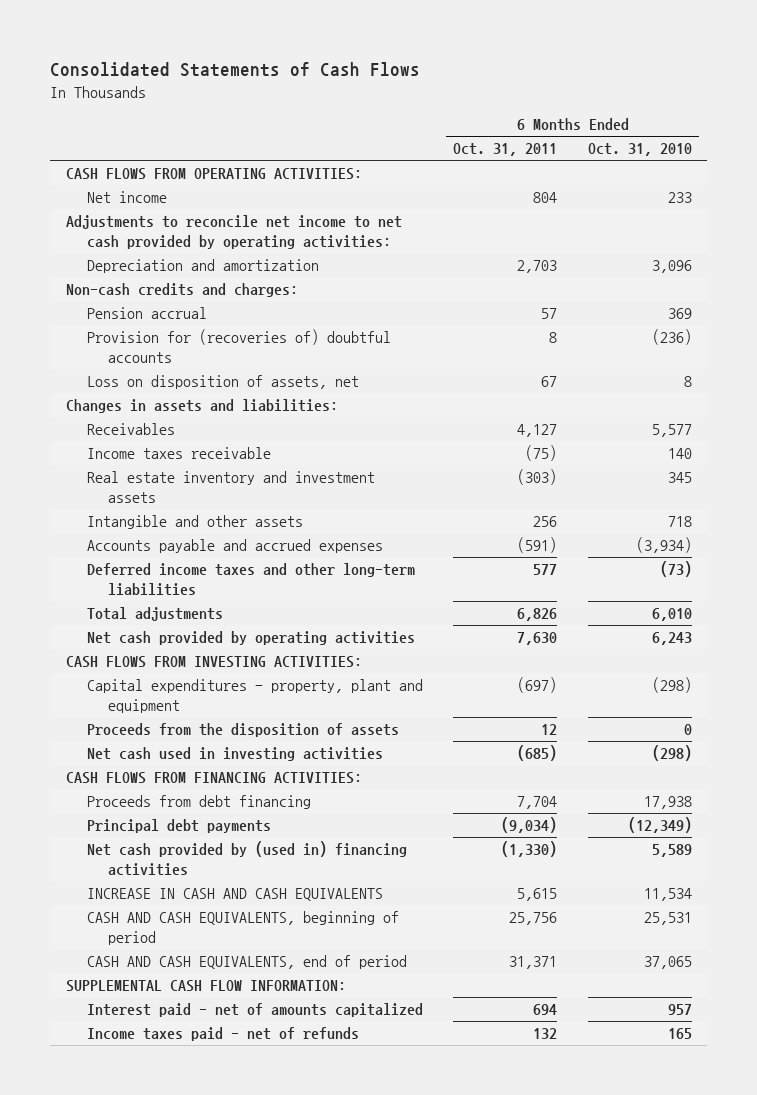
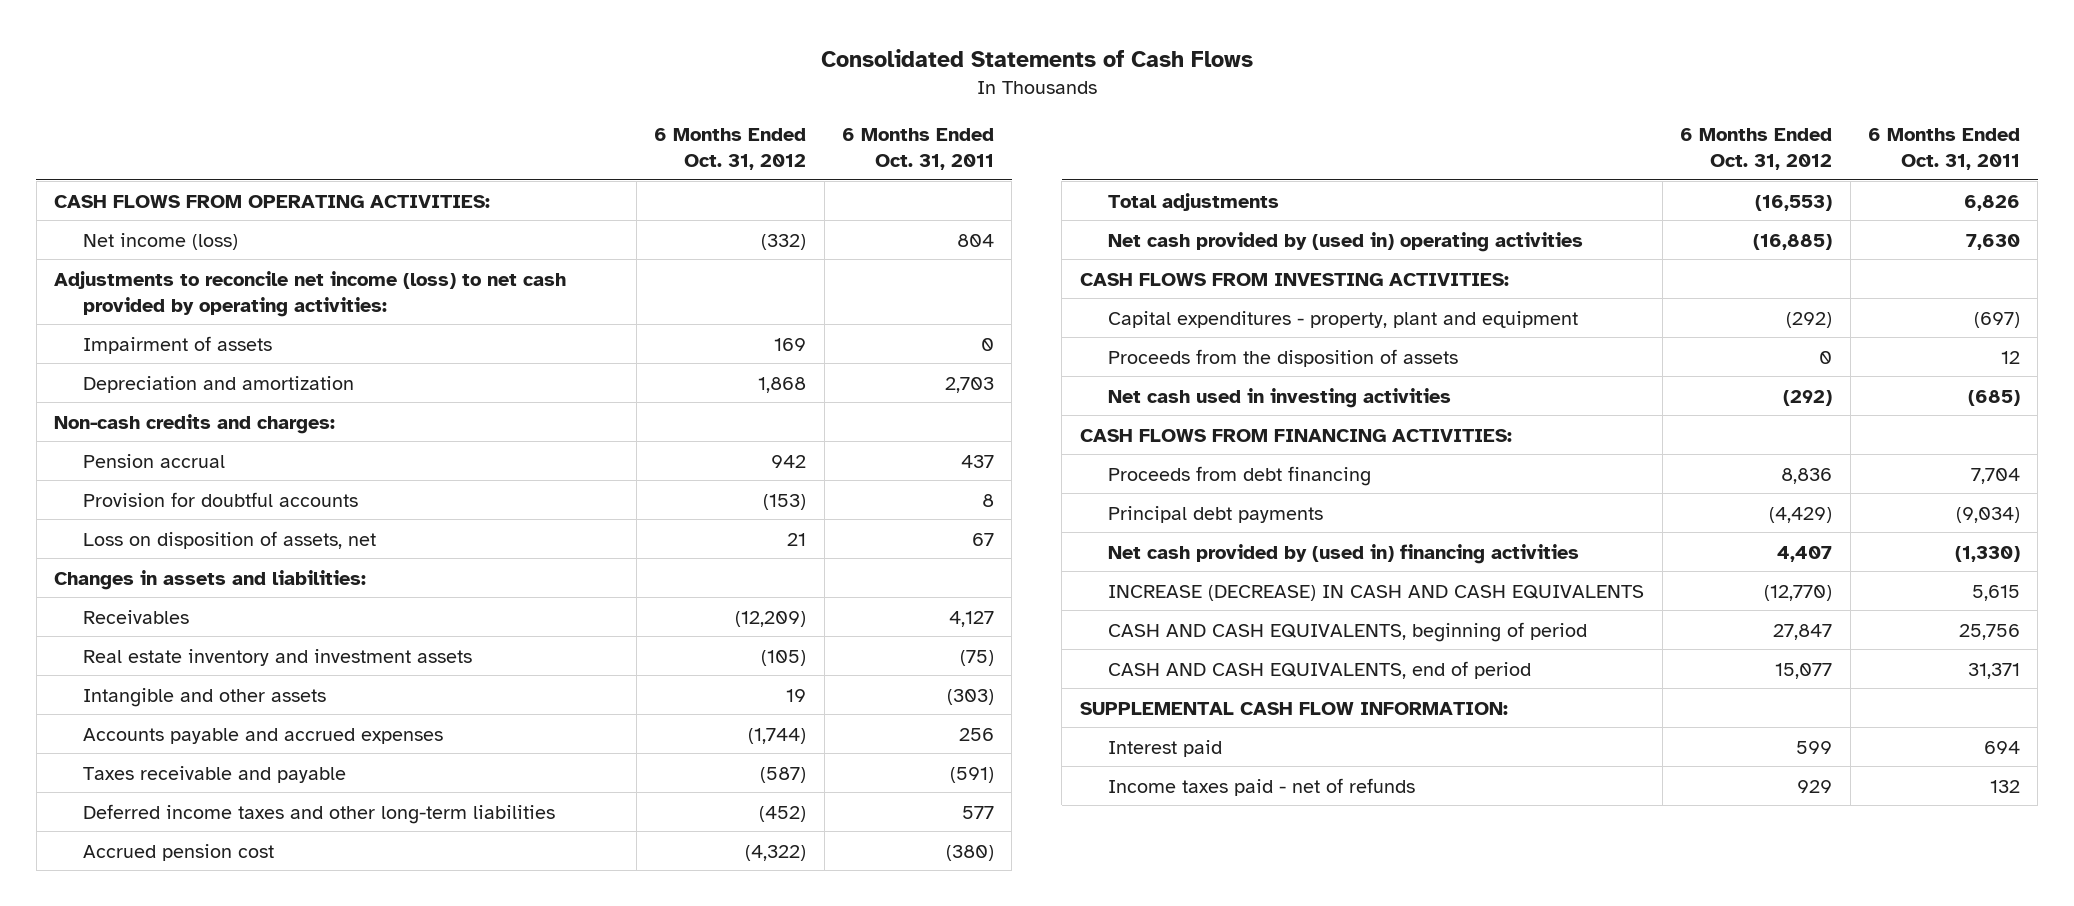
[587,143,692,157] Oct. 31, 2010 -> none
none -> [654,127,807,170] 6 Months Ended Oct. 31, 2012
[86,191,167,204] Net income -> [82,232,238,250] Net income (loss)
[65,215,402,249] Adjustments to reconcile net income to net cash provided by operating activities: -> [53,270,566,317] Adjustments to reconcile net income (loss) to net cash provided by operating activities:
none -> [82,335,272,354] Impairment of assets
[541,308,558,320] 57 -> [960,454,994,468] 437
[86,329,391,363] Provision for (recoveries of) doubtful accounts -> [82,491,358,507] Provision for doubtful accounts
[86,447,271,460] Income taxes receivable -> none
[517,469,558,486] (303) -> [959,649,994,666] (75)
[533,516,558,528] 256 -> [946,688,994,705] (303)
[517,537,558,554] (591) -> [958,727,994,741] 256
none -> [82,765,346,783] Taxes receivable and payable
none -> [82,843,274,861] Accrued pension cost
[86,631,415,646] Net cash provided by operating activities -> [1108,231,1584,252] Net cash provided by (used in) operating activities
[86,888,383,902] INCREASE IN CASH AND CASH EQUIVALENTS -> [1108,584,1645,601] INCREASE (DECREASE) IN CASH AND CASH EQUIVALENTS
[86,1003,423,1018] Interest paid - net of amounts capitalized -> [1108,739,1223,757] Interest paid

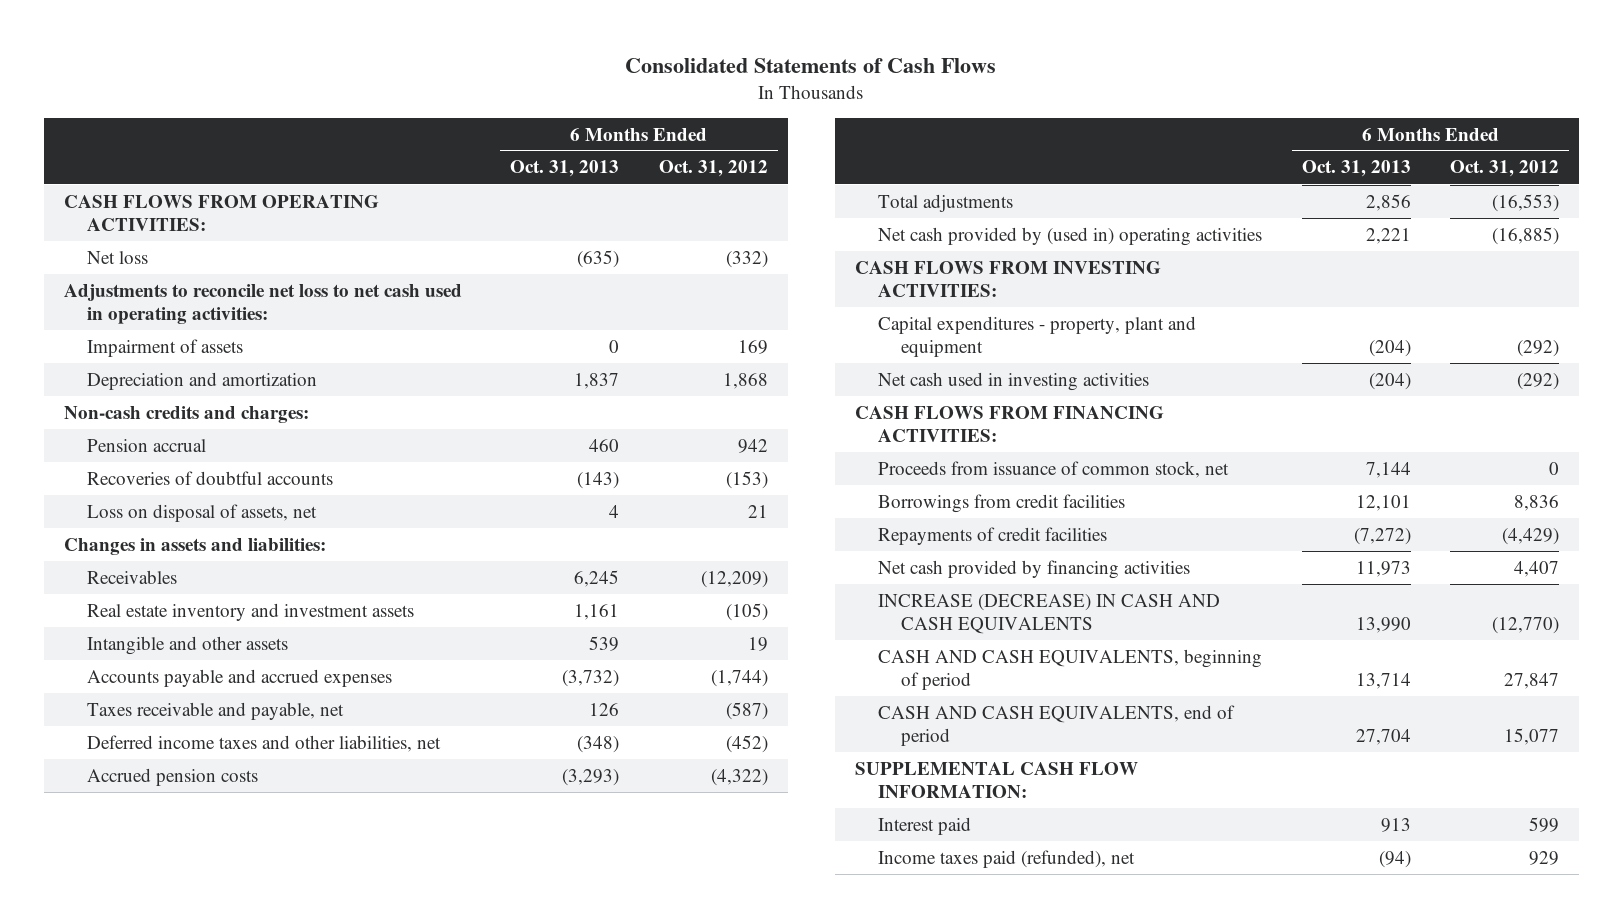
[841,127,994,170] 6 Months Ended Oct. 31, 2011 -> none
none -> [510,160,620,178] Oct. 31, 2013
[82,232,238,250] Net income (loss) -> [86,250,148,264] Net loss
[53,270,566,317] Adjustments to reconcile net income (loss) to net cash provided by operating activities: -> [63,283,462,324] Adjustments to reconcile net loss to net cash used in operating activities:
[82,491,358,507] Provision for doubtful accounts -> [86,470,333,485] Recoveries of doubtful accounts
[82,530,376,549] Loss on disposition of assets, net -> [86,503,317,522] Loss on disposal of assets, net
[82,765,346,783] Taxes receivable and payable -> [86,701,344,720] Taxes receivable and payable, net
[82,803,555,824] Deferred income taxes and other long-term liabilities -> [86,734,441,752] Deferred income taxes and other liabilities, net
[82,843,274,861] Accrued pension cost -> [86,767,258,786] Accrued pension costs
[1108,348,1459,367] Proceeds from the disposition of assets -> none
none -> [878,460,1230,478] Proceeds from issuance of common stock, net
[1108,465,1372,486] Proceeds from debt financing -> [878,493,1126,513] Borrowings from credit facilities
[1108,505,1324,523] Principal debt payments -> [878,526,1108,545] Repayments of credit facilities
[1108,543,1580,564] Net cash provided by (used in) financing activities -> [878,559,1191,579] Net cash provided by financing activities
[1108,777,1416,796] Income taxes paid - net of refunds -> [878,849,1136,868] Income taxes paid (refunded), net

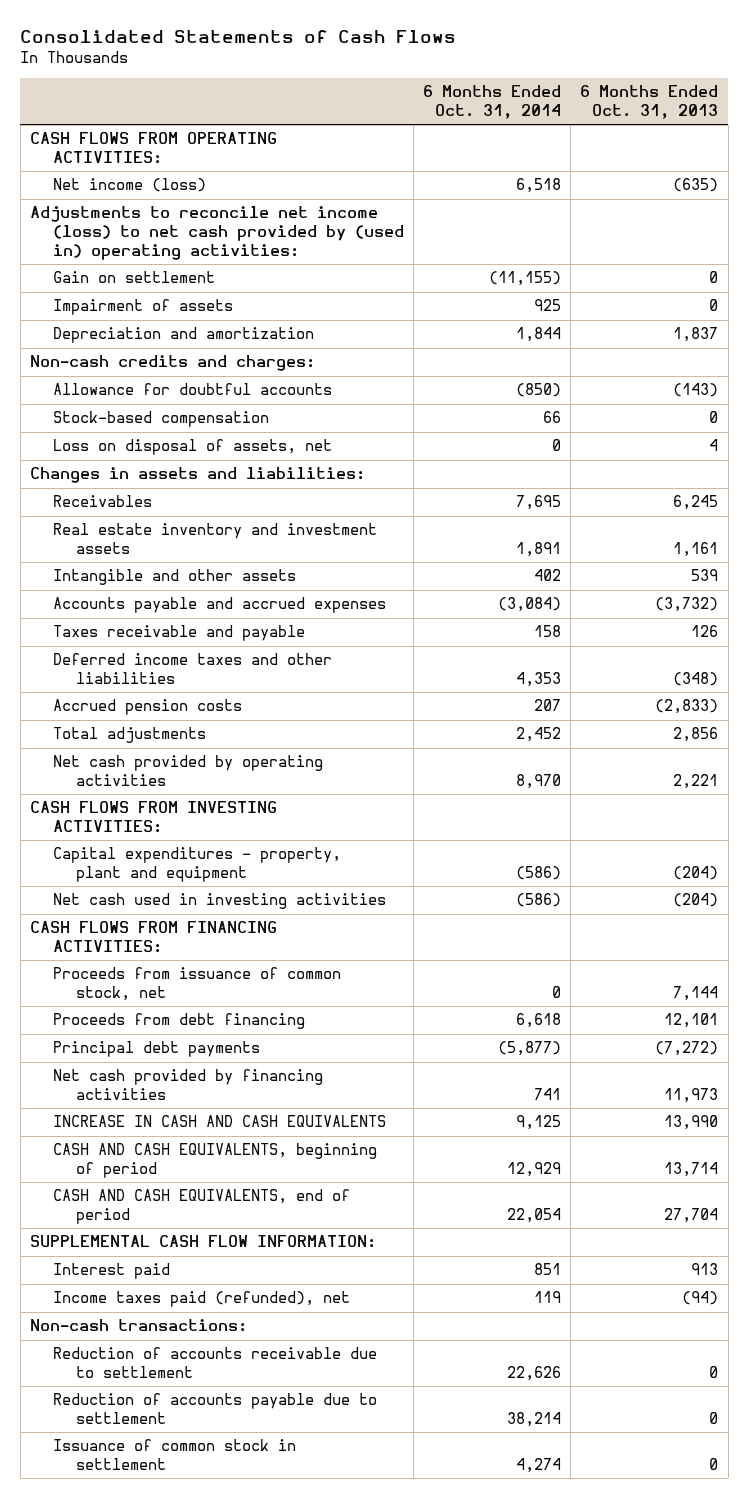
[658,160,768,178] Oct. 31, 2012 -> none
none -> [423,85,562,119] 6 Months Ended Oct. 31, 2014
[86,250,148,264] Net loss -> [52,178,206,193] Net income (loss)
[63,283,462,324] Adjustments to reconcile net loss to net cash used in operating activities: -> [29,206,404,261] Adjustments to reconcile net income (loss) to net cash provided by (used in) operating activities:
none -> [52,271,215,284] Gain on settlement
[86,438,206,452] Pension accrual -> none
[86,470,333,485] Recoveries of doubtful accounts -> [52,383,332,396] Allowance for doubtful accounts
none -> [52,411,269,428] Stock-based compensation
[86,701,344,720] Taxes receivable and payable, net -> [52,625,305,642] Taxes receivable and payable
[86,734,441,752] Deferred income taxes and other liabilities, net -> [52,653,332,685] Deferred income taxes and other liabilities
[562,768,620,786] (3,293) -> [655,699,719,715] (2,833)
[878,226,1263,246] Net cash provided by (used in) operating activities -> [52,755,323,787] Net cash provided by operating activities
[878,493,1126,513] Borrowings from credit facilities -> [52,1013,305,1030] Proceeds from debt financing
[878,526,1108,545] Repayments of credit facilities -> [52,1041,260,1058] Principal debt payments
[878,593,1221,634] INCREASE (DECREASE) IN CASH AND CASH EQUIVALENTS -> [52,1115,386,1128] INCREASE IN CASH AND CASH EQUIVALENTS
none -> [29,1319,247,1333] Non-cash transactions:
none -> [52,1347,377,1379] Reduction of accounts receivable due to settlement
none -> [52,1393,377,1425] Reduction of accounts payable due to settlement
none -> [52,1439,296,1471] Issuance of common stock in settlement

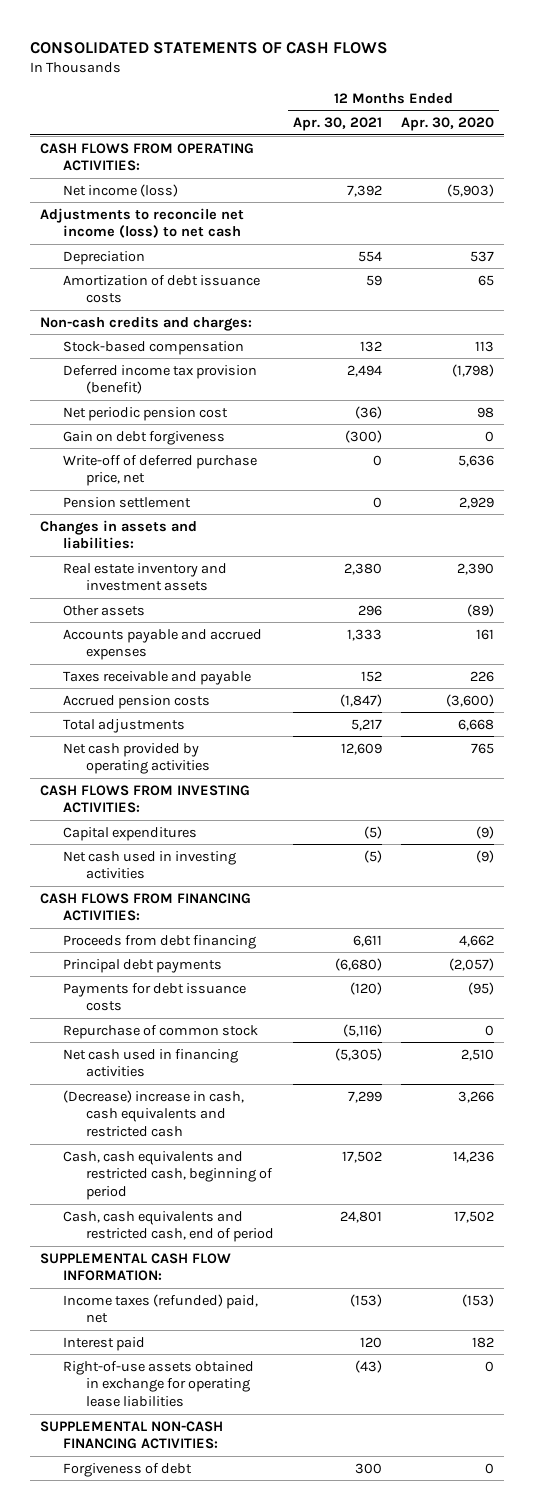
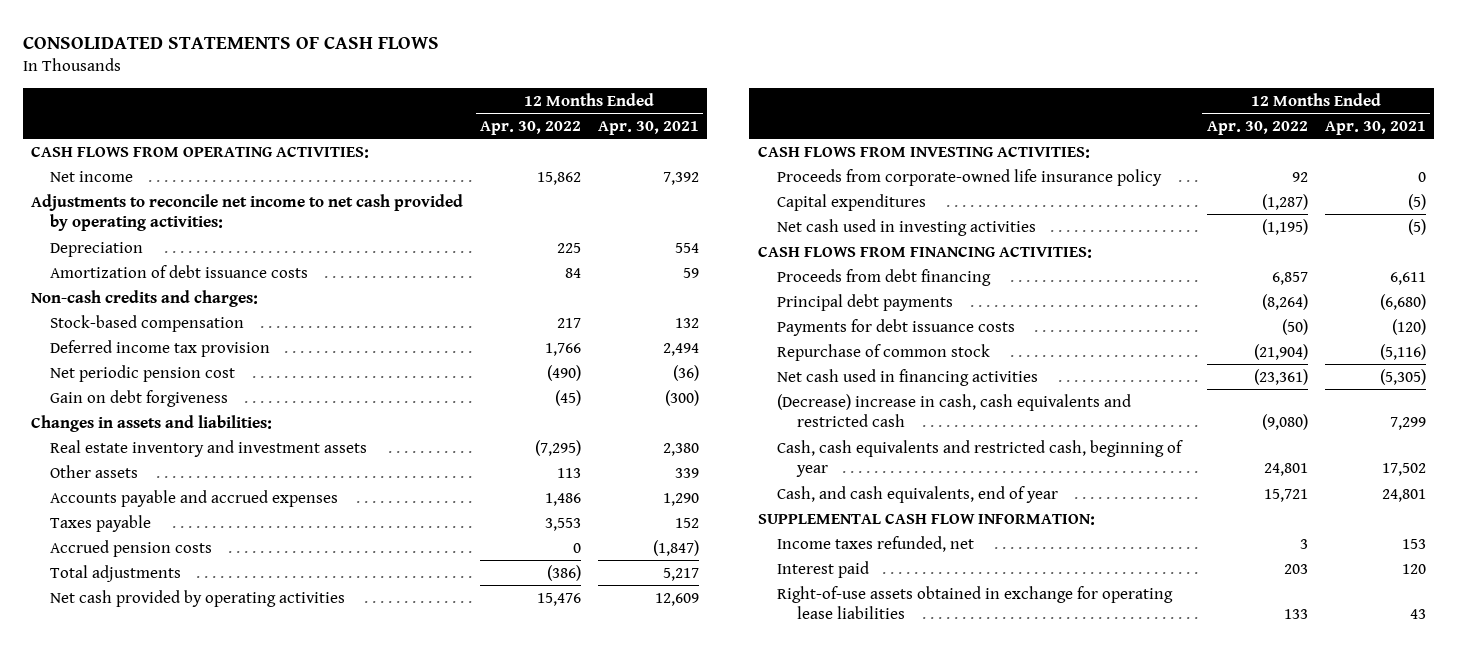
[401,117,495,132] Apr. 30, 2020 -> none
none -> [479,121,581,136] Apr. 30, 2022
[62,183,178,197] Net income (loss) -> [50,170,134,182] Net income
[39,207,244,239] Adjustments to reconcile net income (loss) to net cash -> [31,193,464,232] Adjustments to reconcile net income to net cash provided by operating activities:
[62,364,257,395] Deferred income tax provision (benefit) -> [50,339,271,357] Deferred income tax provision
[62,454,257,487] Write-off of deferred purchase price, net -> none
[62,496,191,508] Pension settlement -> none
[358,604,383,616] 296 -> [674,467,699,478] 339
[347,628,383,641] 1,333 -> [662,492,699,506] 1,290
[62,670,251,685] Taxes receivable and payable -> [50,514,152,532] Taxes payable
none -> [777,168,1163,186] Proceeds from corporate-owned life insurance policy
[62,1150,273,1201] Cash, cash equivalents and restricted cash, beginning of period -> [777,439,1184,478] Cash, cash equivalents and restricted cash, beginning of year
[62,1210,274,1243] Cash, cash equivalents and restricted cash, end of period -> [777,485,1059,503] Cash, and cash equivalents, end of year
[62,1293,258,1324] Income taxes (refunded) paid, net -> [777,535,975,552] Income taxes refunded, net
[350,1293,383,1307] (153) -> [1401,538,1426,549] 153
[39,1420,223,1450] SUPPLEMENTAL NON-CASH FINANCING ACTIVITIES: -> none
[62,1462,192,1477] Forgiveness of debt -> none
[355,1359,383,1373] (43) -> [1409,609,1426,620] 43

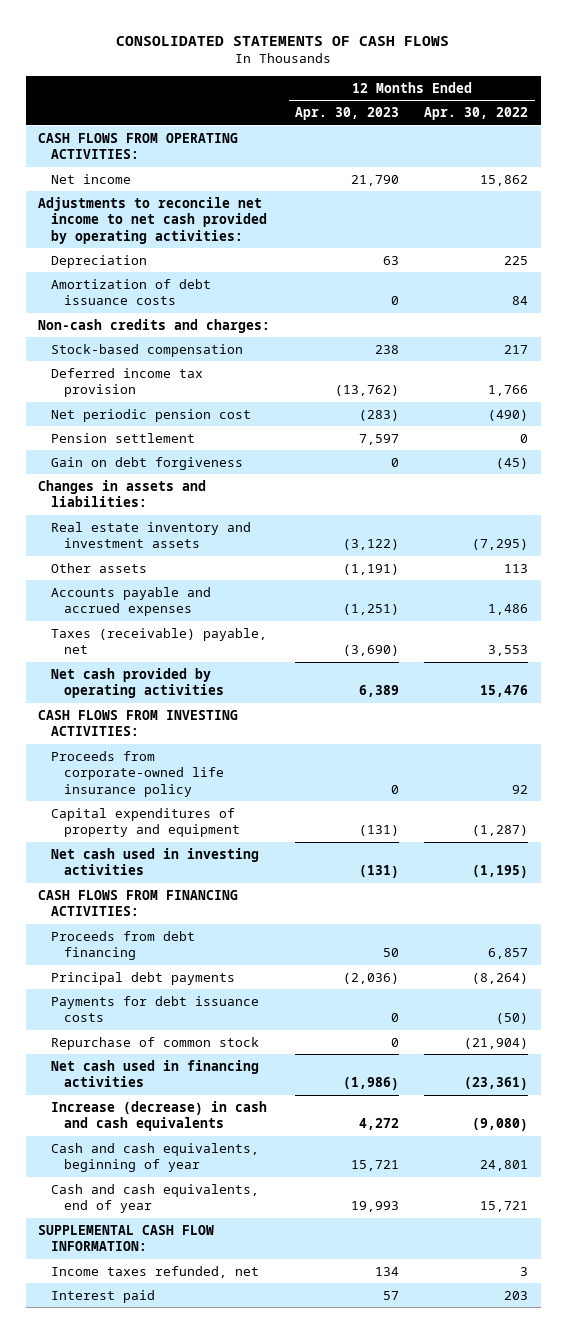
[597,121,699,136] Apr. 30, 2021 -> none
none -> [295,107,400,121] Apr. 30, 2023
none -> [51,432,196,443] Pension settlement
[50,539,213,557] Accrued pension costs -> none
[50,564,182,582] Total adjustments -> none
[50,514,152,532] Taxes payable -> [51,627,268,655] Taxes (receivable) payable, net
[777,193,927,211] Capital expenditures -> [51,807,241,838] Capital expenditures of property and equipment
[777,393,1132,428] (Decrease) increase in cash, cash equivalents and restricted cash -> [51,1100,268,1132] Increase (decrease) in cash and cash equivalents
[777,439,1184,478] Cash, cash equivalents and restricted cash, beginning of year -> [51,1142,260,1173] Cash and cash equivalents, beginning of year
[777,485,1059,503] Cash, and cash equivalents, end of year -> [51,1183,260,1214] Cash and cash equivalents, end of year
[777,585,1174,620] Right-of-use assets obtained in exchange for operating lease liabilities -> none

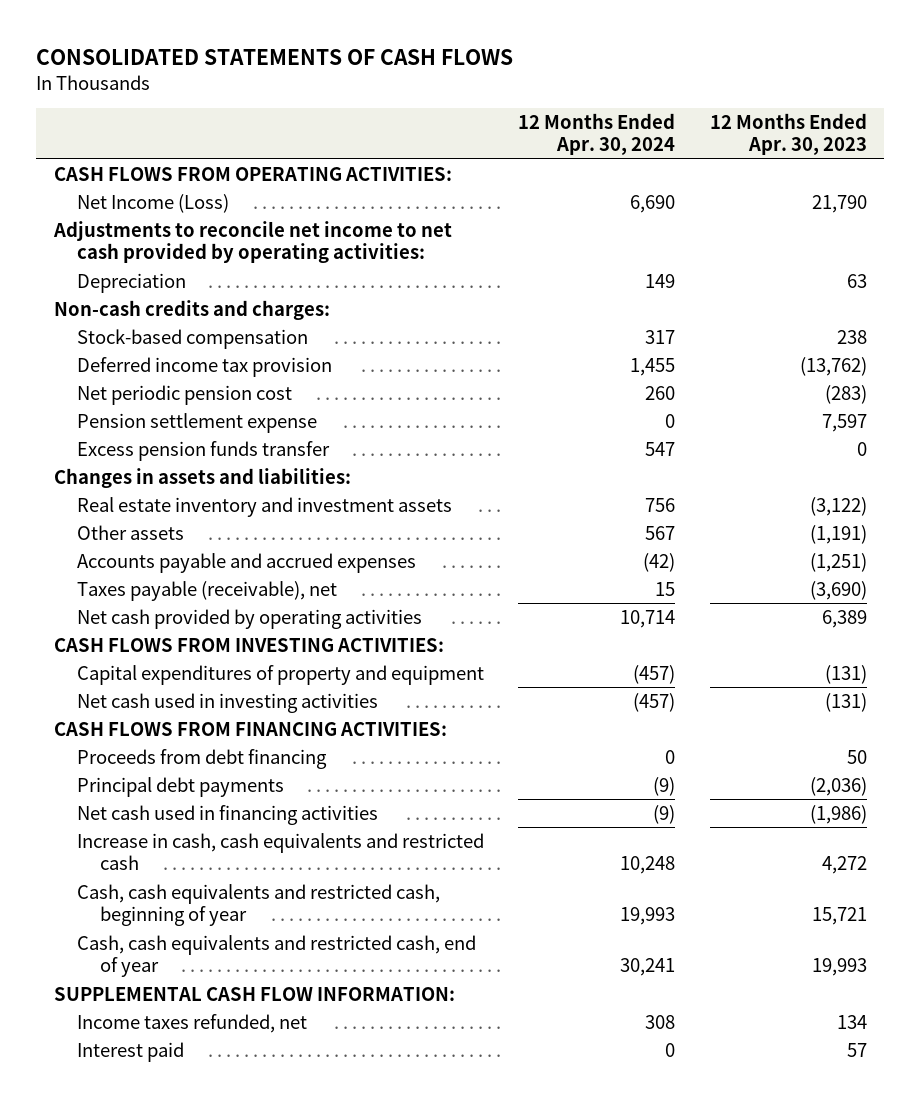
[424,107,529,121] Apr. 30, 2022 -> none
none -> [518,113,676,156] 12 Months Ended Apr. 30, 2024
[51,173,132,184] Net income -> [76,193,229,213] Net Income (Loss)
[51,278,212,306] Amortization of debt issuance costs -> none
[51,456,244,470] Gain on debt forgiveness -> none
[51,432,196,443] Pension settlement -> [76,412,317,433] Pension settlement expense
none -> [76,440,330,461] Excess pension funds transfer
[51,627,268,655] Taxes (receivable) payable, net -> [76,580,337,601] Taxes payable (receivable), net
[51,750,225,797] Proceeds from corporate-owned life insurance policy -> none
[51,995,260,1023] Payments for debt issuance costs -> none
[51,1036,260,1050] Repurchase of common stock -> none
[51,1100,268,1132] Increase (decrease) in cash and cash equivalents -> [76,832,484,871] Increase in cash, cash equivalents and restricted cash
[51,1142,260,1173] Cash and cash equivalents, beginning of year -> [76,883,440,927] Cash, cash equivalents and restricted cash, beginning of year
[51,1183,260,1214] Cash and cash equivalents, end of year -> [76,934,476,978] Cash, cash equivalents and restricted cash, end of year

